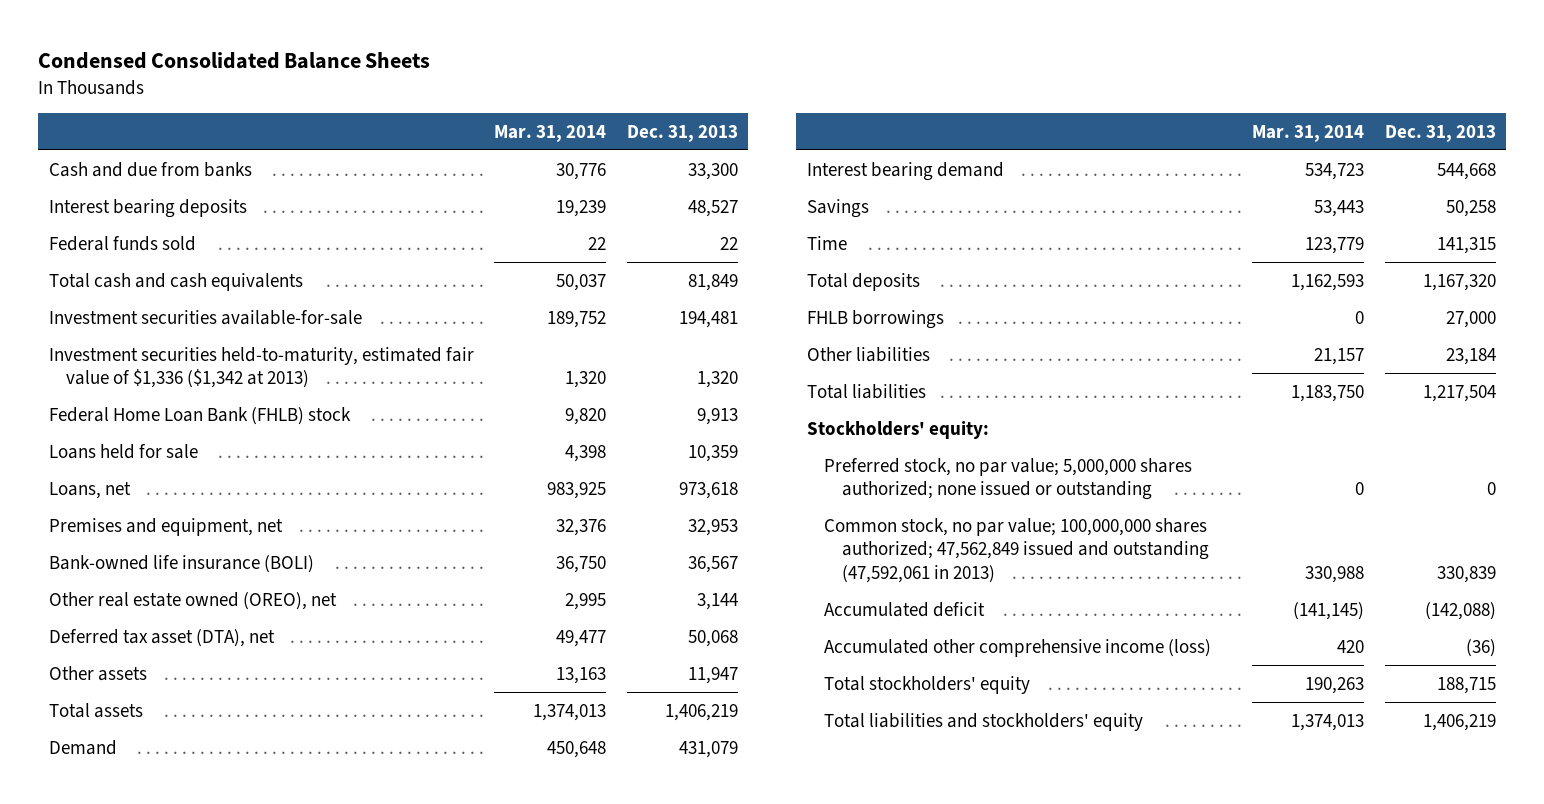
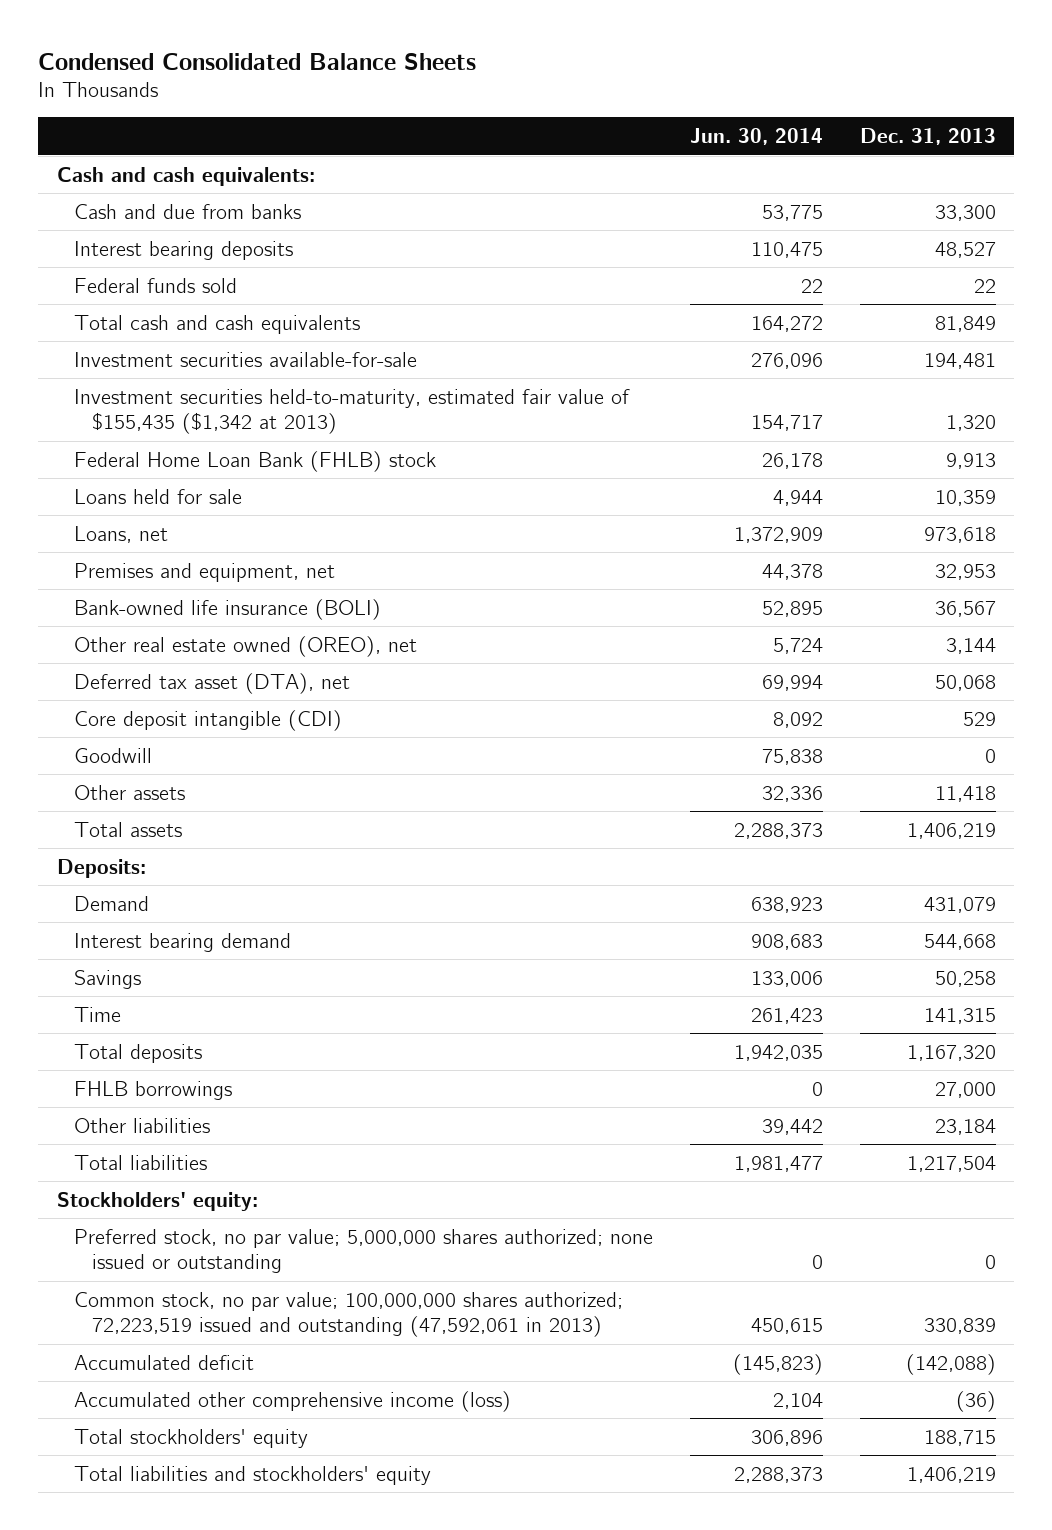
[494,124,607,142] Mar. 31, 2014 -> none
none -> [689,128,823,146] Jun. 30, 2014
none -> [56,166,315,186] Cash and cash equivalents:
[48,346,474,389] Investment securities held-to-maturity, estimated fair value of $1,336 ($1,342 at 2013) -> [74,388,631,435] Investment securities held-to-maturity, estimated fair value of $155,435 ($1,342 at 2013)
none -> [74,709,343,731] Core deposit intangible (CDI)
none -> [74,747,153,763] Goodwill
[687,666,738,684] 11,947 -> [934,785,996,802] 11,418
none -> [56,858,146,878] Deposits:
[824,517,1210,583] Common stock, no par value; 100,000,000 shares authorized; 47,562,849 issued and outstanding (47,592,061 in 2013) -> [74,1291,624,1338] Common stock, no par value; 100,000,000 shares authorized; 72,223,519 issued and outstanding (47,592,061 in 2013)

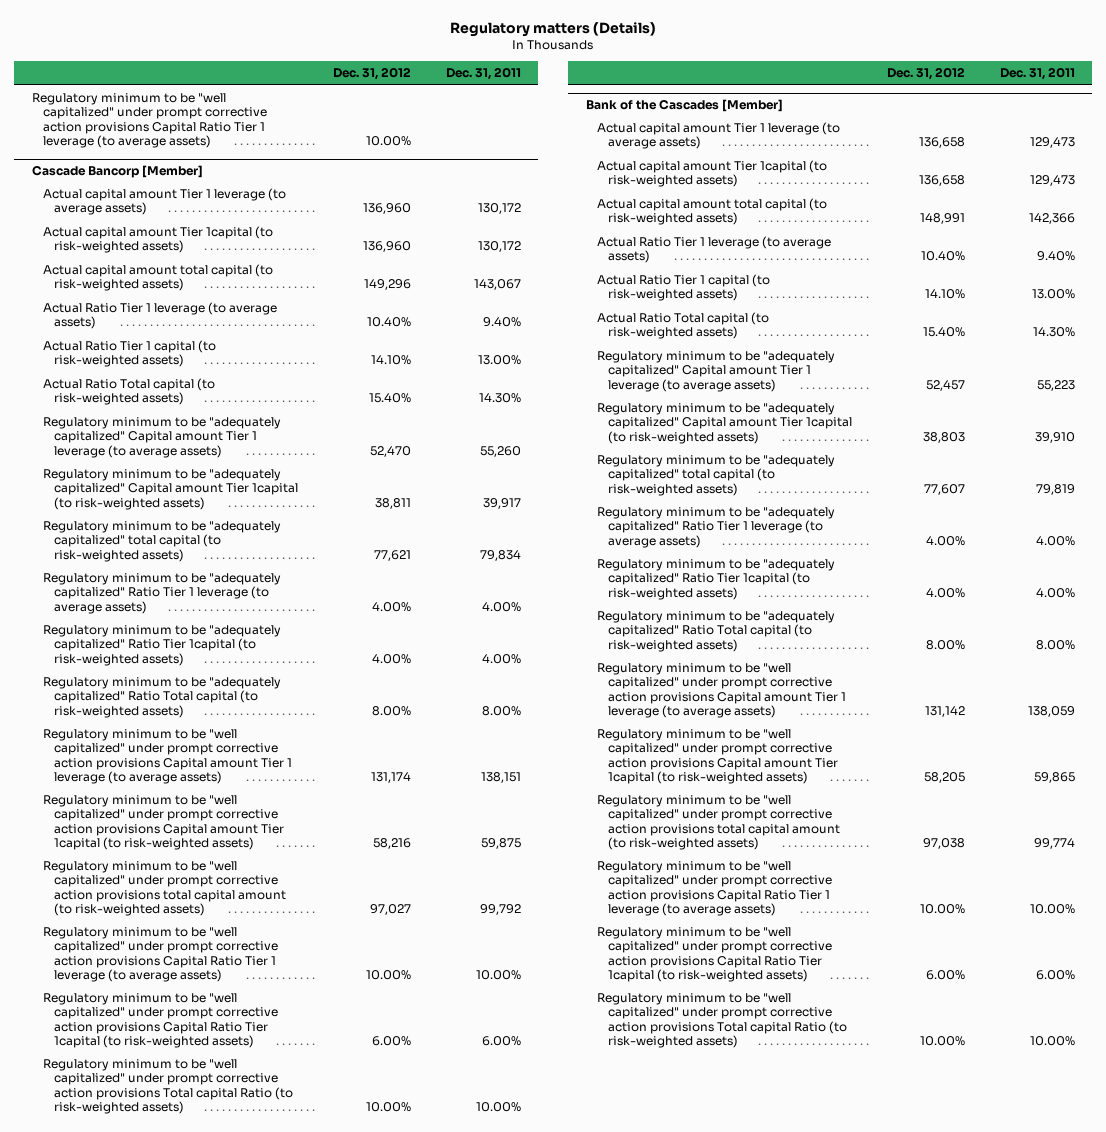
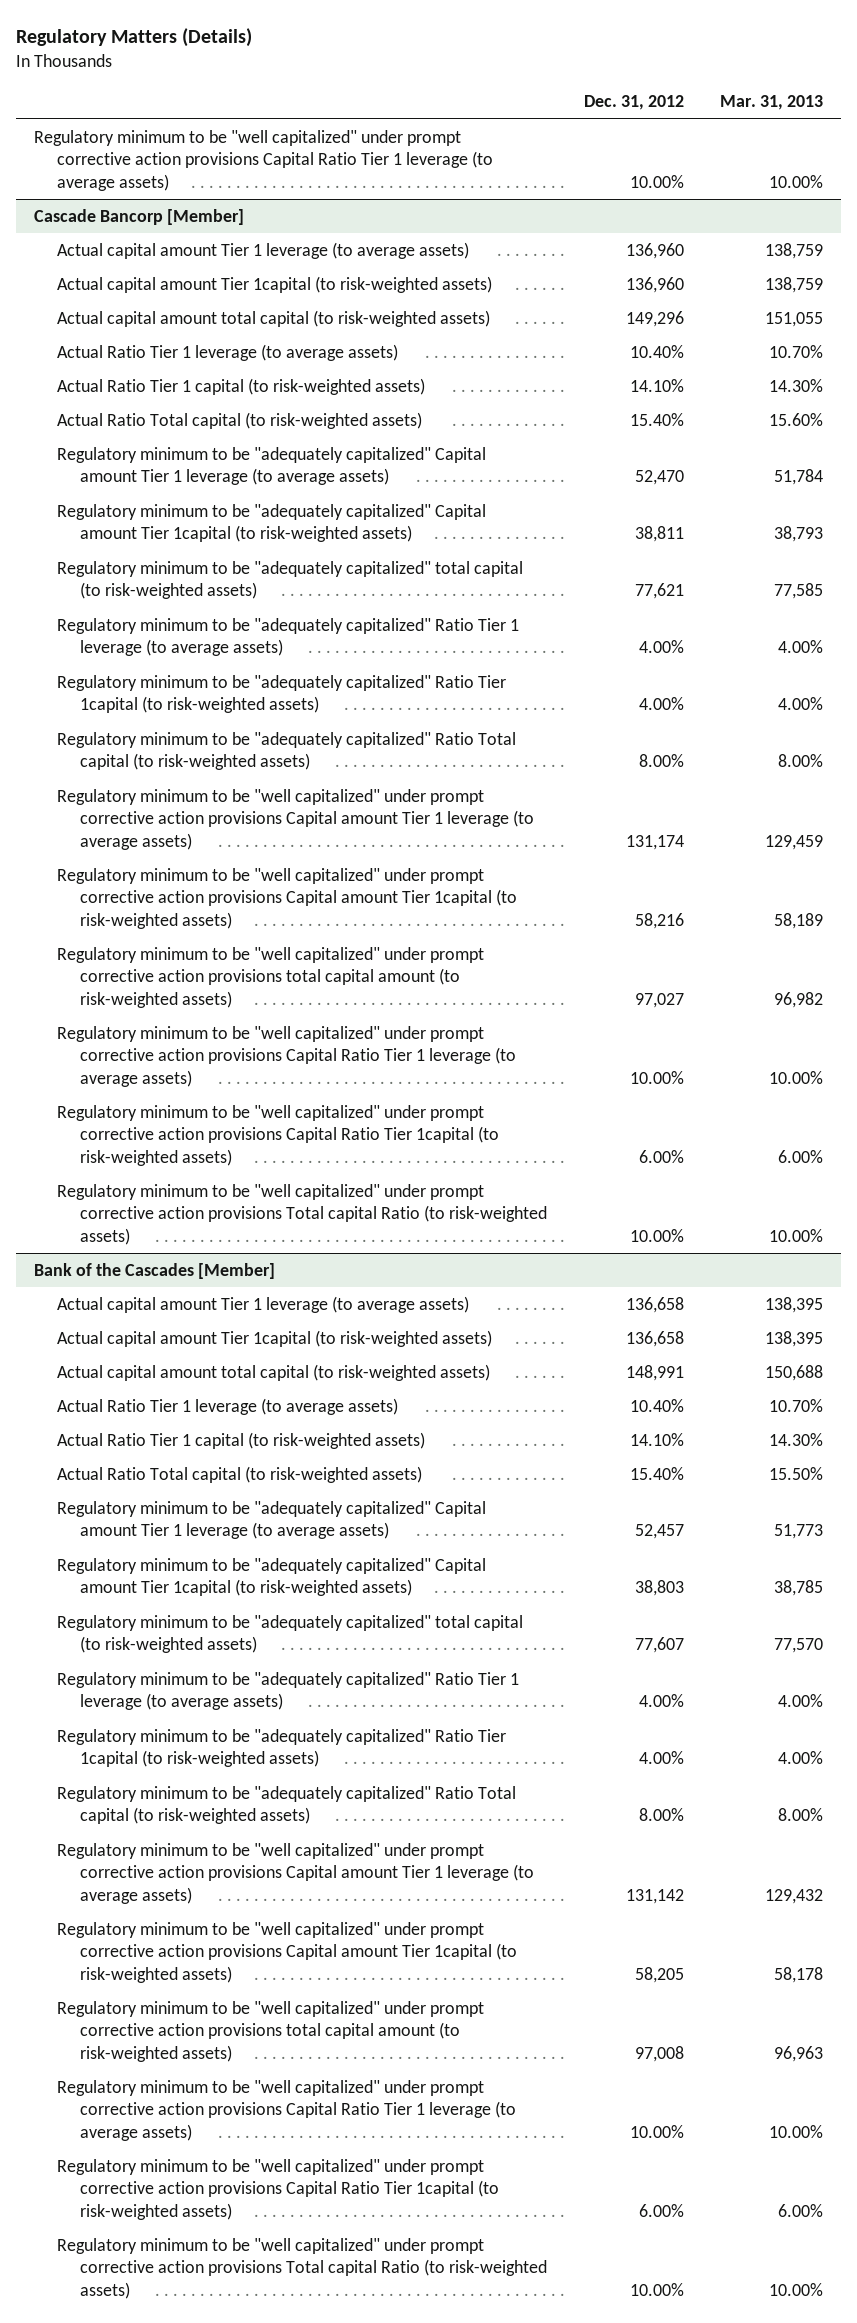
[450,21,657,37] Regulatory matters (Details) -> [15,28,252,48] Regulatory Matters (Details)
[445,67,521,81] Dec. 31, 2011 -> none
none -> [720,95,824,111] Mar. 31, 2013
[922,838,965,850] 97,038 -> [634,2045,684,2062] 97,008

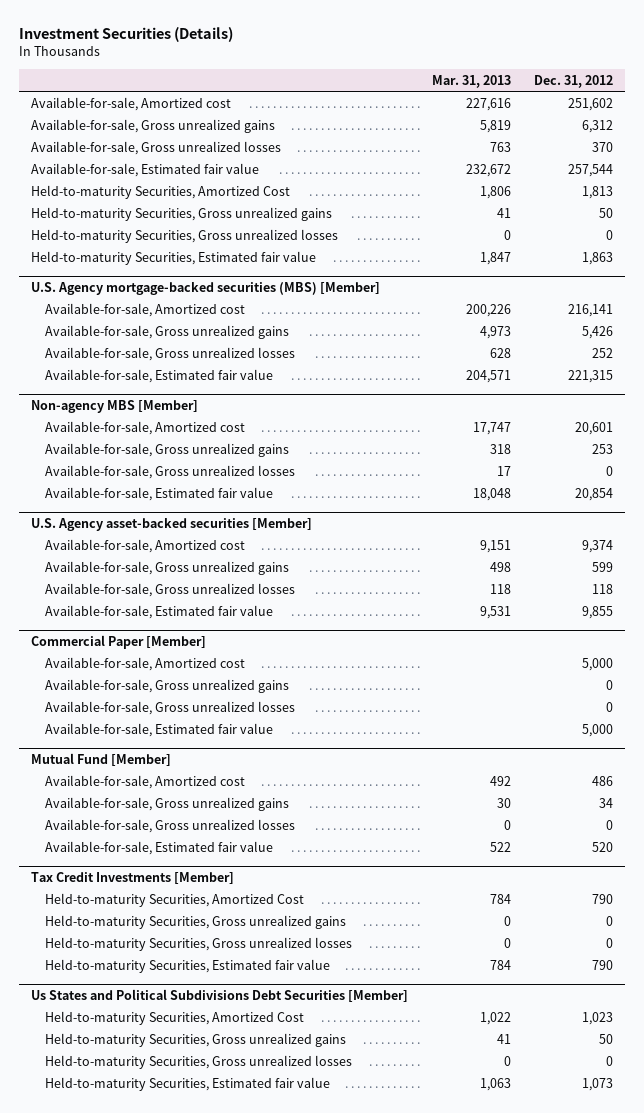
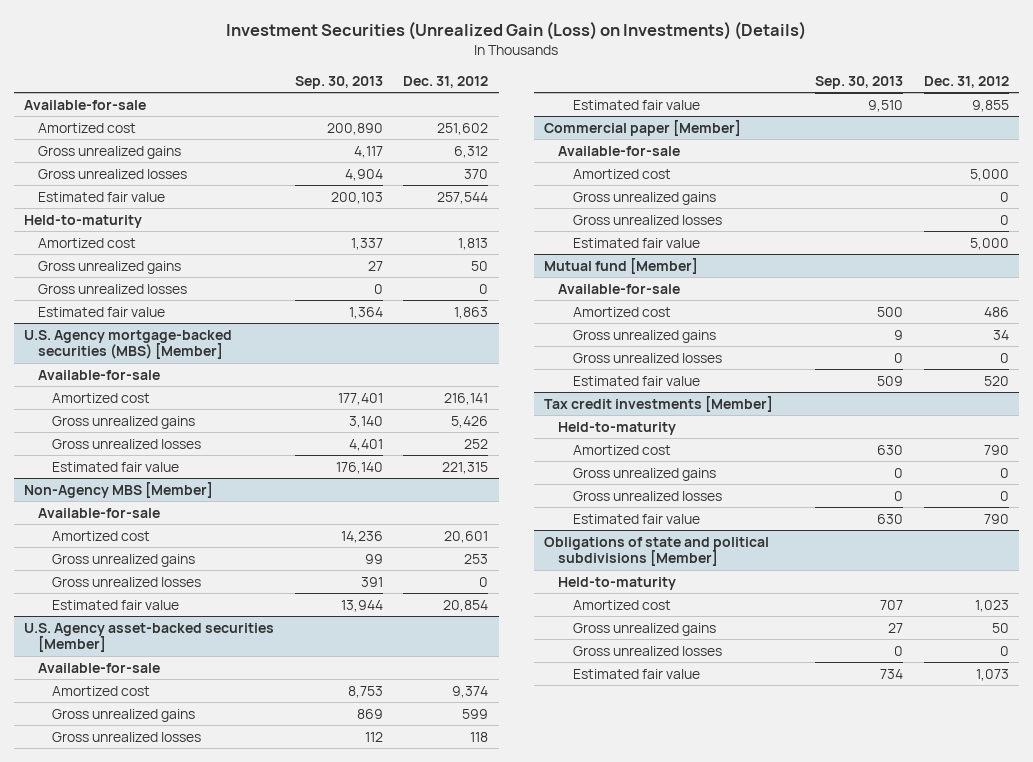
[19,27,234,43] Investment Securities (Details) -> [226,20,807,40] Investment Securities (Unrealized Gain (Loss) on Investments) (Details)
[431,74,511,88] Mar. 31, 2013 -> none
none -> [294,75,383,89] Sep. 30, 2013
none -> [24,99,147,110] Available-for-sale
[31,96,232,111] Available-for-sale, Amortized cost -> [38,122,137,133] Amortized cost
[31,118,276,133] Available-for-sale, Gross unrealized gains -> [38,145,182,159] Gross unrealized gains
[31,140,282,155] Available-for-sale, Gross unrealized losses -> [38,168,188,179] Gross unrealized losses
[31,162,260,177] Available-for-sale, Estimated fair value -> [38,191,166,202] Estimated fair value
none -> [24,214,143,228] Held-to-maturity
[31,184,291,199] Held-to-maturity Securities, Amortized Cost -> [38,237,137,248] Amortized cost
[31,206,333,221] Held-to-maturity Securities, Gross unrealized gains -> [38,260,182,274] Gross unrealized gains
[31,228,339,243] Held-to-maturity Securities, Gross unrealized losses -> [38,283,188,294] Gross unrealized losses
[31,250,317,265] Held-to-maturity Securities, Estimated fair value -> [38,306,166,317] Estimated fair value
none -> [38,369,161,380] Available-for-sale
[44,302,245,317] Available-for-sale, Amortized cost -> [52,392,151,403] Amortized cost
[44,324,289,339] Available-for-sale, Gross unrealized gains -> [52,415,196,429] Gross unrealized gains
[44,346,295,361] Available-for-sale, Gross unrealized losses -> [52,438,202,449] Gross unrealized losses
[44,368,273,383] Available-for-sale, Estimated fair value -> [52,461,180,472] Estimated fair value
[31,399,199,413] Non-agency MBS [Member] -> [24,481,214,498] Non-Agency MBS [Member]
none -> [38,507,161,518] Available-for-sale
[44,420,245,435] Available-for-sale, Amortized cost -> [52,530,151,541] Amortized cost
[44,442,289,457] Available-for-sale, Gross unrealized gains -> [52,553,196,567] Gross unrealized gains
[44,464,295,479] Available-for-sale, Gross unrealized losses -> [52,576,202,587] Gross unrealized losses
[44,486,273,501] Available-for-sale, Estimated fair value -> [52,599,180,610] Estimated fair value
[31,988,409,1002] Us States and Political Subdivisions Debt Securities [Member] -> none
none -> [38,662,161,673] Available-for-sale
[44,538,245,553] Available-for-sale, Amortized cost -> [52,685,151,696] Amortized cost
[44,560,289,575] Available-for-sale, Gross unrealized gains -> [52,708,196,722] Gross unrealized gains
[44,582,295,597] Available-for-sale, Gross unrealized losses -> [52,731,202,742] Gross unrealized losses
[44,604,273,619] Available-for-sale, Estimated fair value -> [572,99,700,110] Estimated fair value
[31,634,207,649] Commercial Paper [Member] -> [544,119,742,136] Commercial paper [Member]
none -> [558,145,681,156] Available-for-sale
[44,656,245,671] Available-for-sale, Amortized cost -> [572,168,671,179] Amortized cost
[44,678,289,693] Available-for-sale, Gross unrealized gains -> [572,191,716,205] Gross unrealized gains
[44,700,295,715] Available-for-sale, Gross unrealized losses -> [572,214,722,225] Gross unrealized losses
[44,722,273,737] Available-for-sale, Estimated fair value -> [572,237,700,248] Estimated fair value
[31,752,172,766] Mutual Fund [Member] -> [544,257,699,274] Mutual fund [Member]
none -> [558,283,681,294] Available-for-sale
[44,774,245,789] Available-for-sale, Amortized cost -> [572,306,671,317] Amortized cost
[44,796,289,811] Available-for-sale, Gross unrealized gains -> [572,329,716,343] Gross unrealized gains
[44,818,295,833] Available-for-sale, Gross unrealized losses -> [572,352,722,363] Gross unrealized losses
[44,840,273,855] Available-for-sale, Estimated fair value -> [572,375,700,386] Estimated fair value
[31,871,235,884] Tax Credit Investments [Member] -> [544,395,774,412] Tax credit investments [Member]
none -> [558,421,677,435] Held-to-maturity
[44,892,304,907] Held-to-maturity Securities, Amortized Cost -> [572,444,671,455] Amortized cost
[44,914,346,929] Held-to-maturity Securities, Gross unrealized gains -> [572,467,716,481] Gross unrealized gains
[44,936,352,951] Held-to-maturity Securities, Gross unrealized losses -> [572,490,722,501] Gross unrealized losses
[44,958,330,973] Held-to-maturity Securities, Estimated fair value -> [572,513,700,524] Estimated fair value
none -> [544,536,770,567] Obligations of state and political subdivisions [Member]
none -> [558,576,677,590] Held-to-maturity
[44,1010,304,1025] Held-to-maturity Securities, Amortized Cost -> [572,599,671,610] Amortized cost
[44,1032,346,1047] Held-to-maturity Securities, Gross unrealized gains -> [572,622,716,636] Gross unrealized gains
[44,1054,352,1069] Held-to-maturity Securities, Gross unrealized losses -> [572,645,722,656] Gross unrealized losses
[44,1076,330,1091] Held-to-maturity Securities, Estimated fair value -> [572,668,700,679] Estimated fair value

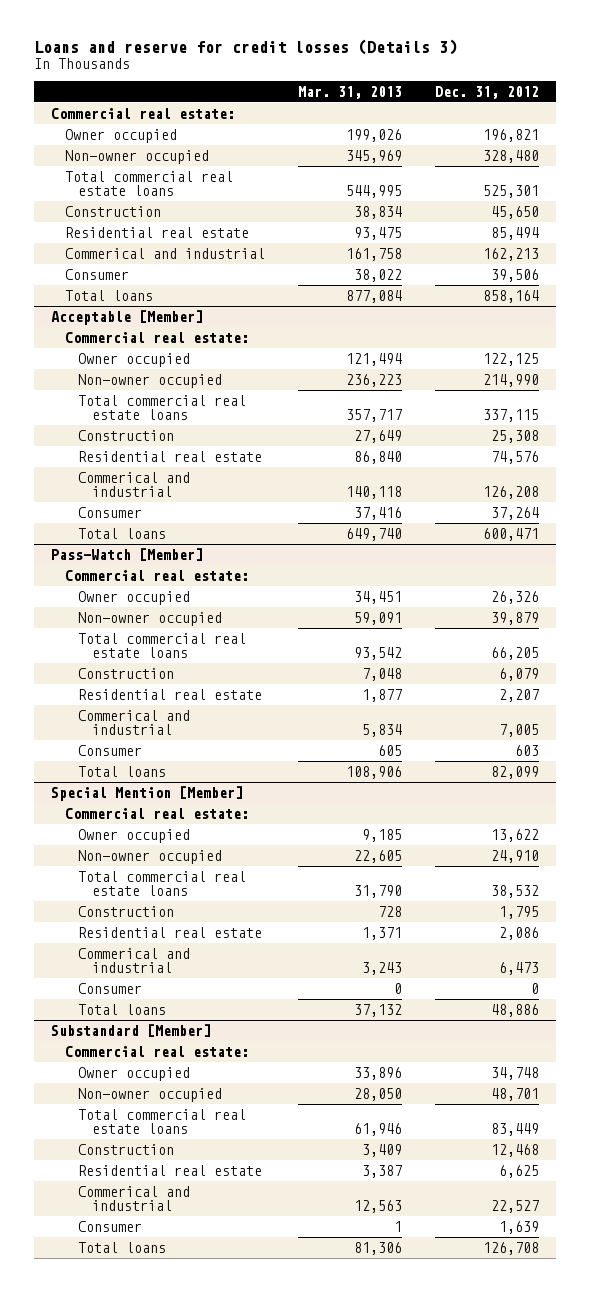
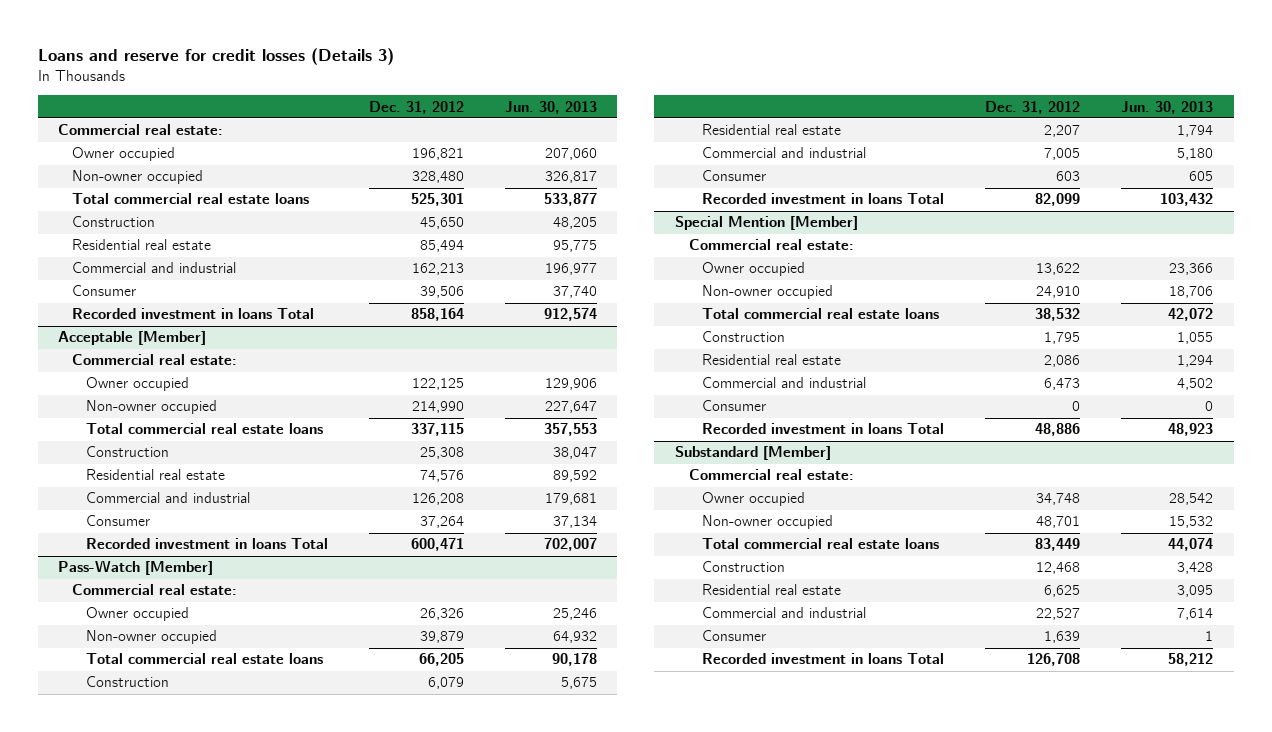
[298,85,403,99] Mar. 31, 2013 -> none
none -> [504,100,597,114] Jun. 30, 2013
[64,247,265,259] Commerical and industrial -> [71,262,236,274] Commercial and industrial
[64,289,153,301] Total loans -> [71,308,314,320] Recorded investment in loans Total
[78,471,191,498] Commerical and industrial -> [85,492,250,504] Commercial and industrial
[78,527,167,539] Total loans -> [85,538,328,550] Recorded investment in loans Total
[78,709,191,736] Commerical and industrial -> [702,147,867,159] Commercial and industrial
[78,765,167,777] Total loans -> [702,193,945,205] Recorded investment in loans Total
[78,947,191,974] Commerical and industrial -> [702,377,867,389] Commercial and industrial
[78,1003,167,1015] Total loans -> [702,423,945,435] Recorded investment in loans Total
[78,1185,191,1212] Commerical and industrial -> [702,607,867,619] Commercial and industrial
[78,1241,167,1253] Total loans -> [702,653,945,665] Recorded investment in loans Total

